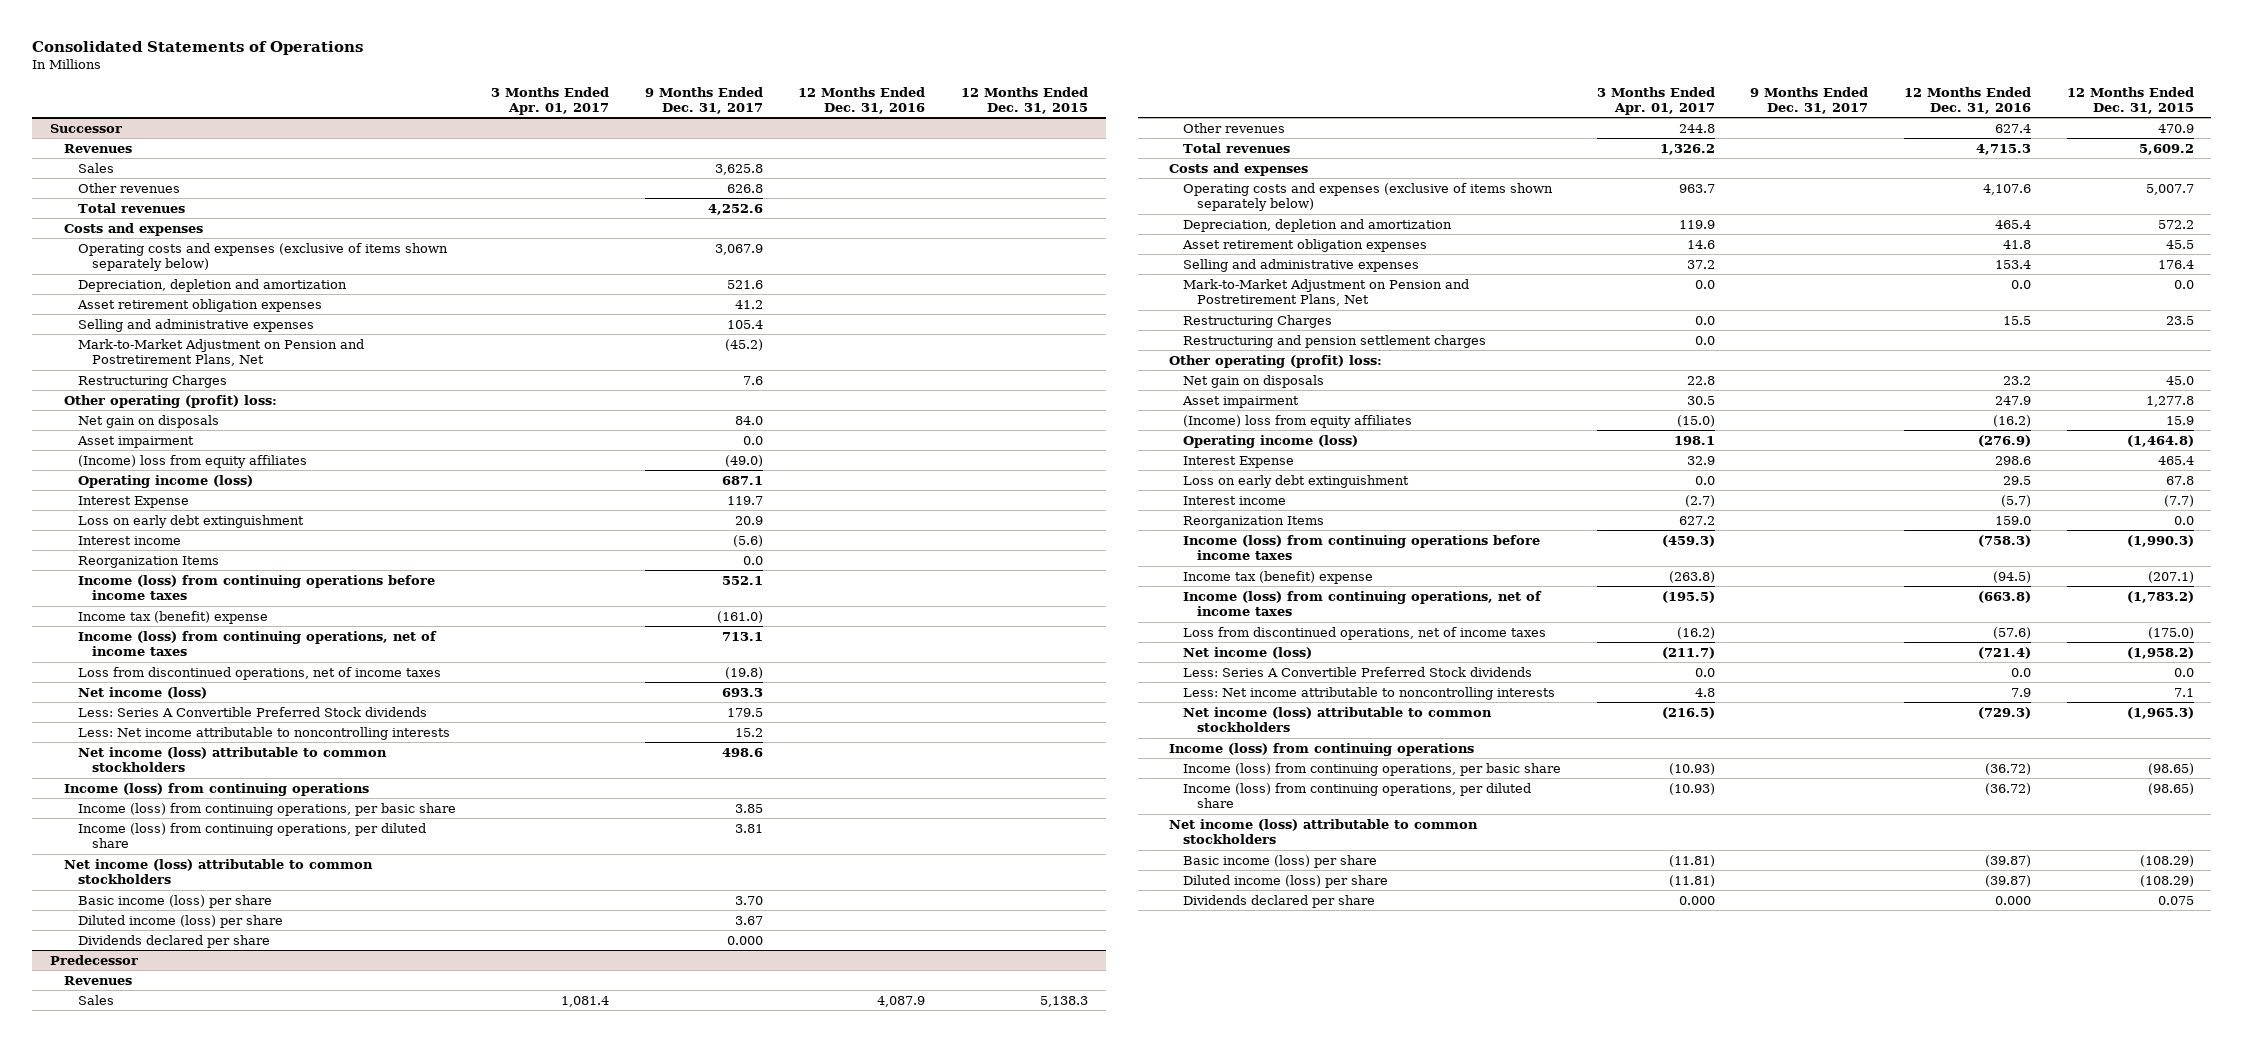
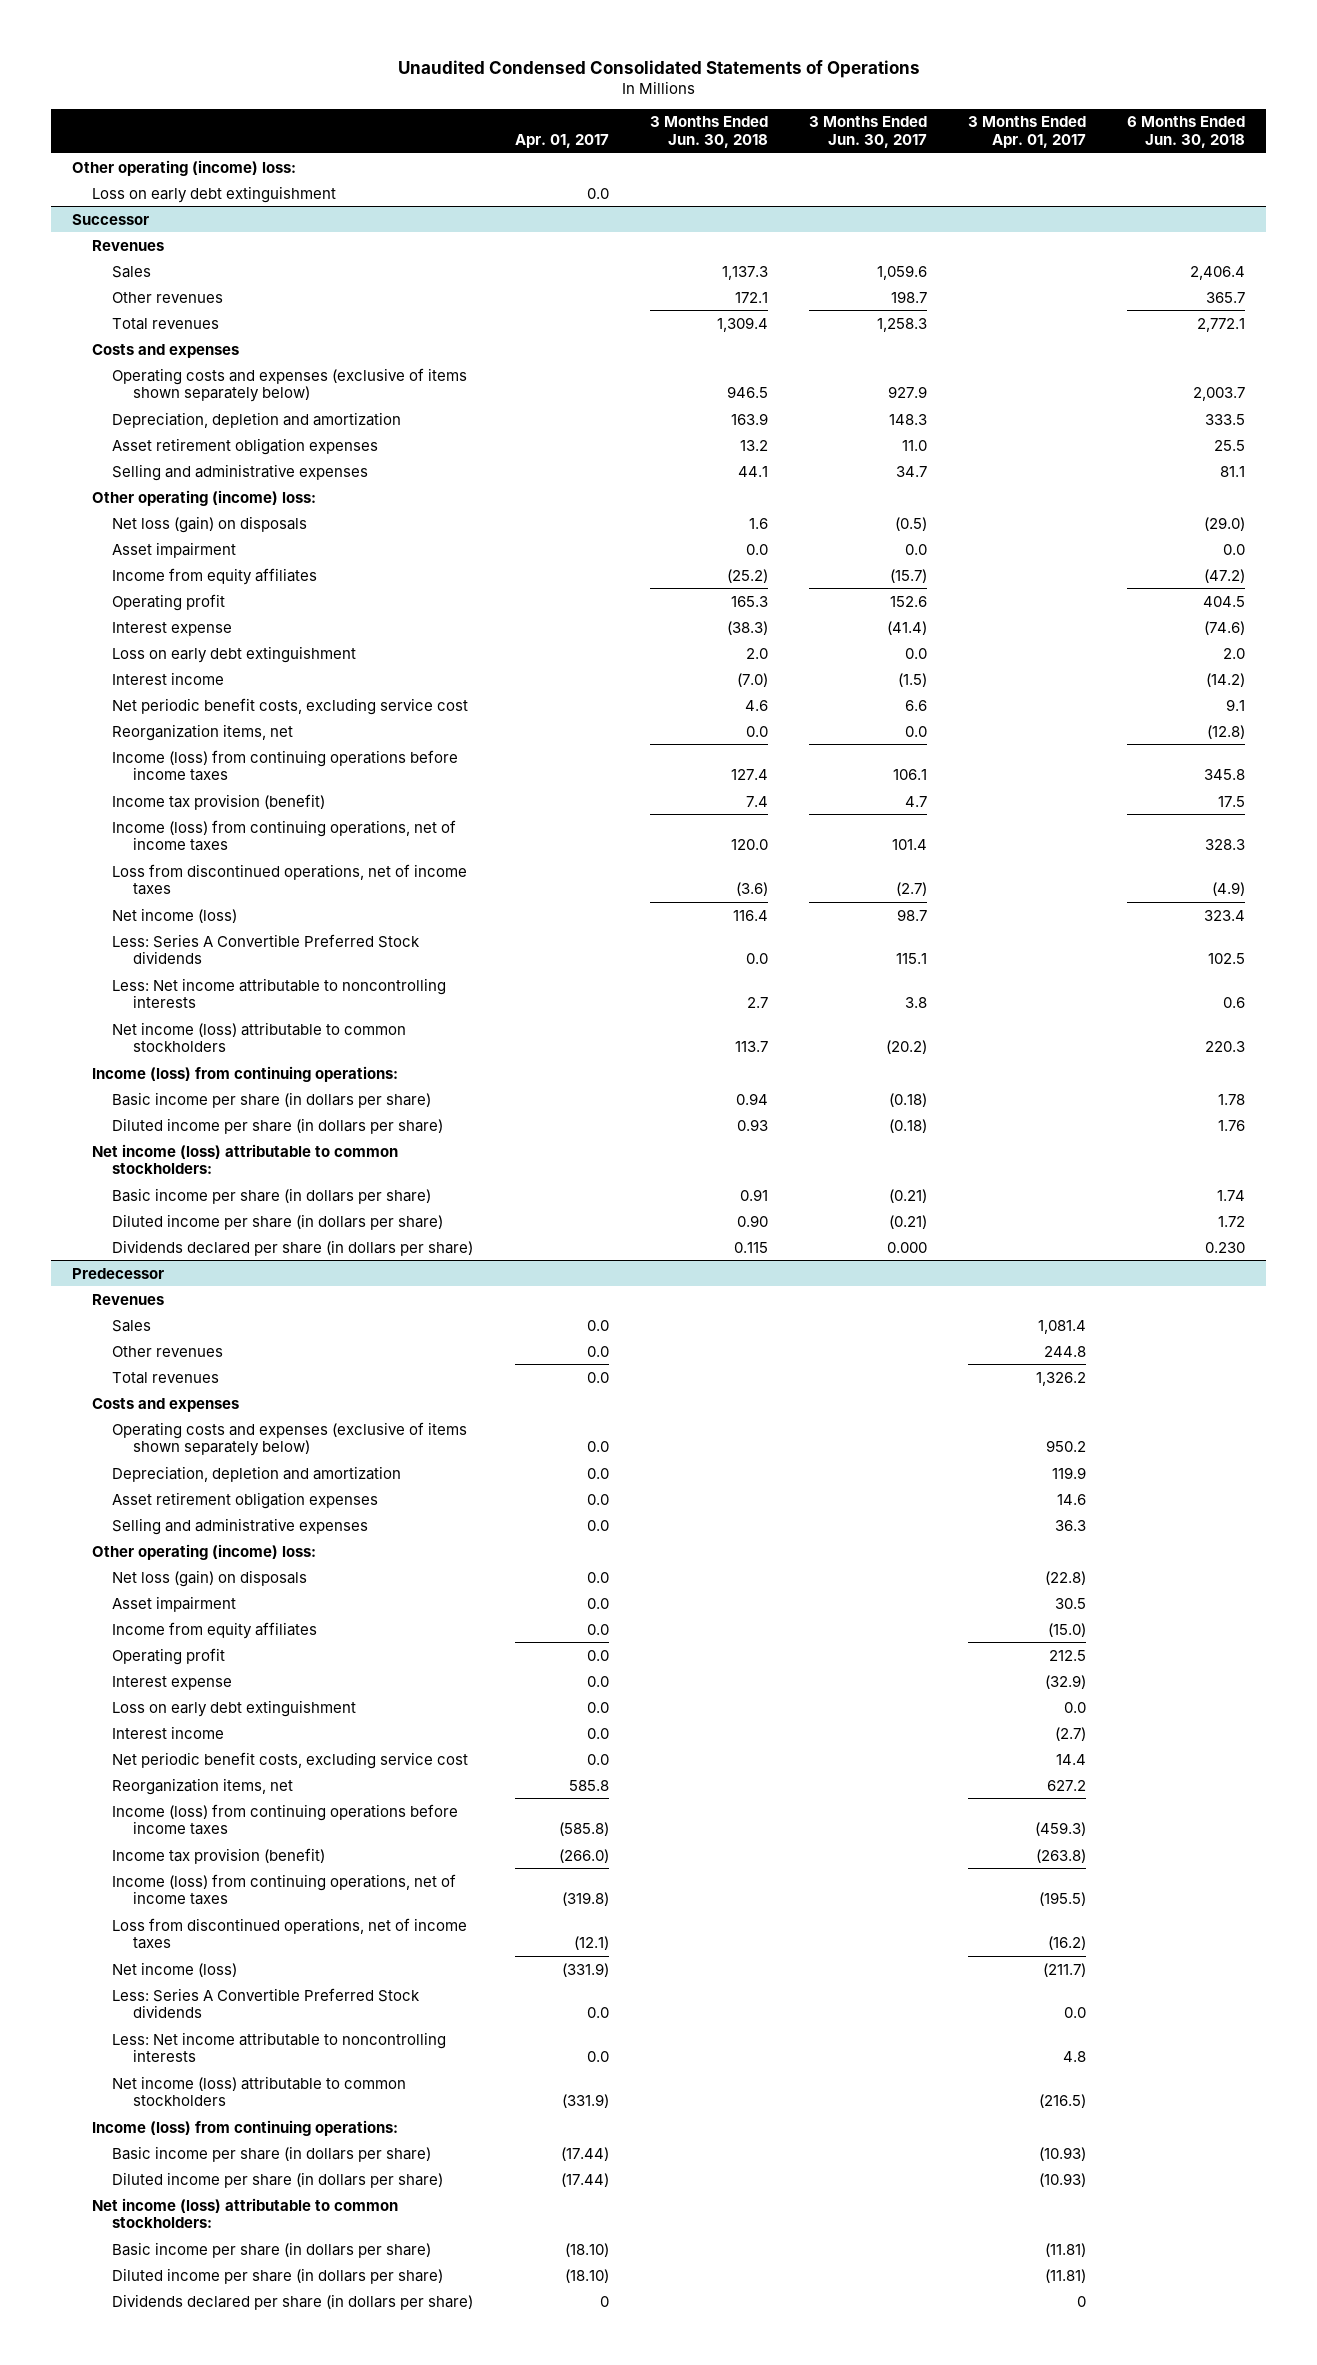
[32,40,364,55] Consolidated Statements of Operations -> [397,59,920,78] Unaudited Condensed Consolidated Statements of Operations
[644,86,763,114] 9 Months Ended Dec. 31, 2017 -> none
[798,86,926,114] 12 Months Ended Dec. 31, 2016 -> none
[961,86,1089,114] 12 Months Ended Dec. 31, 2015 -> none
none -> [514,133,609,148] Apr. 01, 2017
none -> [649,116,768,148] 3 Months Ended Jun. 30, 2018
none -> [809,116,928,148] 3 Months Ended Jun. 30, 2017
none -> [1127,116,1246,148] 6 Months Ended Jun. 30, 2018
none -> [71,159,296,176] Other operating (income) loss:
none -> [92,185,337,203] Loss on early debt extinguishment
[77,338,364,367] Mark-to-Market Adjustment on Pension and Postretirement Plans, Net -> none
[77,374,227,388] Restructuring Charges -> none
[63,394,277,408] Other operating (profit) loss: -> [92,489,317,506] Other operating (income) loss:
[77,414,219,428] Net gain on disposals -> [112,515,308,533] Net loss (gain) on disposals
[77,454,307,468] (Income) loss from equity affiliates -> [112,567,318,585] Income from equity affiliates
[77,474,253,488] Operating income (loss) -> [112,593,226,611] Operating profit
[77,495,189,508] Interest Expense -> [112,621,233,636] Interest expense
none -> [112,697,469,715] Net periodic benefit costs, excluding service cost
[77,555,219,568] Reorganization Items -> [112,723,294,741] Reorganization items, net
[77,610,268,624] Income tax (benefit) expense -> [112,793,326,810] Income tax provision (benefit)
[63,782,369,796] Income (loss) from continuing operations -> [92,1065,399,1082] Income (loss) from continuing operations:
[77,802,456,816] Income (loss) from continuing operations, per basic share -> [112,1091,432,1108] Basic income per share (in dollars per share)
[77,822,426,849] Income (loss) from continuing operations, per diluted share -> [112,1117,444,1134] Diluted income per share (in dollars per share)
[63,858,373,885] Net income (loss) attributable to common stockholders -> [92,1143,399,1175] Net income (loss) attributable to common stockholders:
[77,894,272,908] Basic income (loss) per share -> [112,1187,432,1204] Basic income per share (in dollars per share)
[77,914,283,928] Diluted income (loss) per share -> [112,1213,444,1230] Diluted income per share (in dollars per share)
[77,934,270,948] Dividends declared per share -> [112,1239,474,1256] Dividends declared per share (in dollars per share)
[1678,183,1715,193] 963.7 -> [1046,1440,1087,1453] 950.2
[1183,278,1470,307] Mark-to-Market Adjustment on Pension and Postretirement Plans, Net -> none
[1183,314,1333,328] Restructuring Charges -> none
[1183,334,1487,348] Restructuring and pension settlement charges -> none
[1686,259,1715,269] 37.2 -> [1055,1519,1087,1531] 36.3
[1169,354,1383,368] Other operating (profit) loss: -> [92,1543,317,1560] Other operating (income) loss:
[1183,374,1325,388] Net gain on disposals -> [112,1569,308,1587] Net loss (gain) on disposals
[1686,375,1715,385] 22.8 -> [1045,1570,1087,1585] (22.8)
[1183,414,1413,428] (Income) loss from equity affiliates -> [112,1621,318,1639] Income from equity affiliates
[1183,434,1359,448] Operating income (loss) -> [112,1647,226,1665] Operating profit
[1673,435,1715,445] 198.1 -> [1049,1649,1087,1661] 212.5
[1183,455,1295,468] Interest Expense -> [112,1675,233,1690] Interest expense
[1686,455,1715,465] 32.9 -> [1045,1674,1087,1689] (32.9)
none -> [112,1751,469,1769] Net periodic benefit costs, excluding service cost
[1183,515,1325,528] Reorganization Items -> [112,1777,294,1795] Reorganization items, net
[1183,570,1374,584] Income tax (benefit) expense -> [112,1847,326,1864] Income tax provision (benefit)
[1169,742,1475,756] Income (loss) from continuing operations -> [92,2119,399,2136] Income (loss) from continuing operations:
[1183,762,1562,776] Income (loss) from continuing operations, per basic share -> [112,2145,432,2162] Basic income per share (in dollars per share)
[1183,782,1532,809] Income (loss) from continuing operations, per diluted share -> [112,2171,444,2188] Diluted income per share (in dollars per share)
[1169,818,1479,845] Net income (loss) attributable to common stockholders -> [92,2197,399,2229] Net income (loss) attributable to common stockholders:
[1183,854,1378,868] Basic income (loss) per share -> [112,2241,432,2258] Basic income per share (in dollars per share)
[1183,874,1389,888] Diluted income (loss) per share -> [112,2267,444,2284] Diluted income per share (in dollars per share)
[1183,894,1376,908] Dividends declared per share -> [112,2293,474,2310] Dividends declared per share (in dollars per share)
[1678,895,1715,905] 0.000 -> [1077,2295,1087,2307] 0

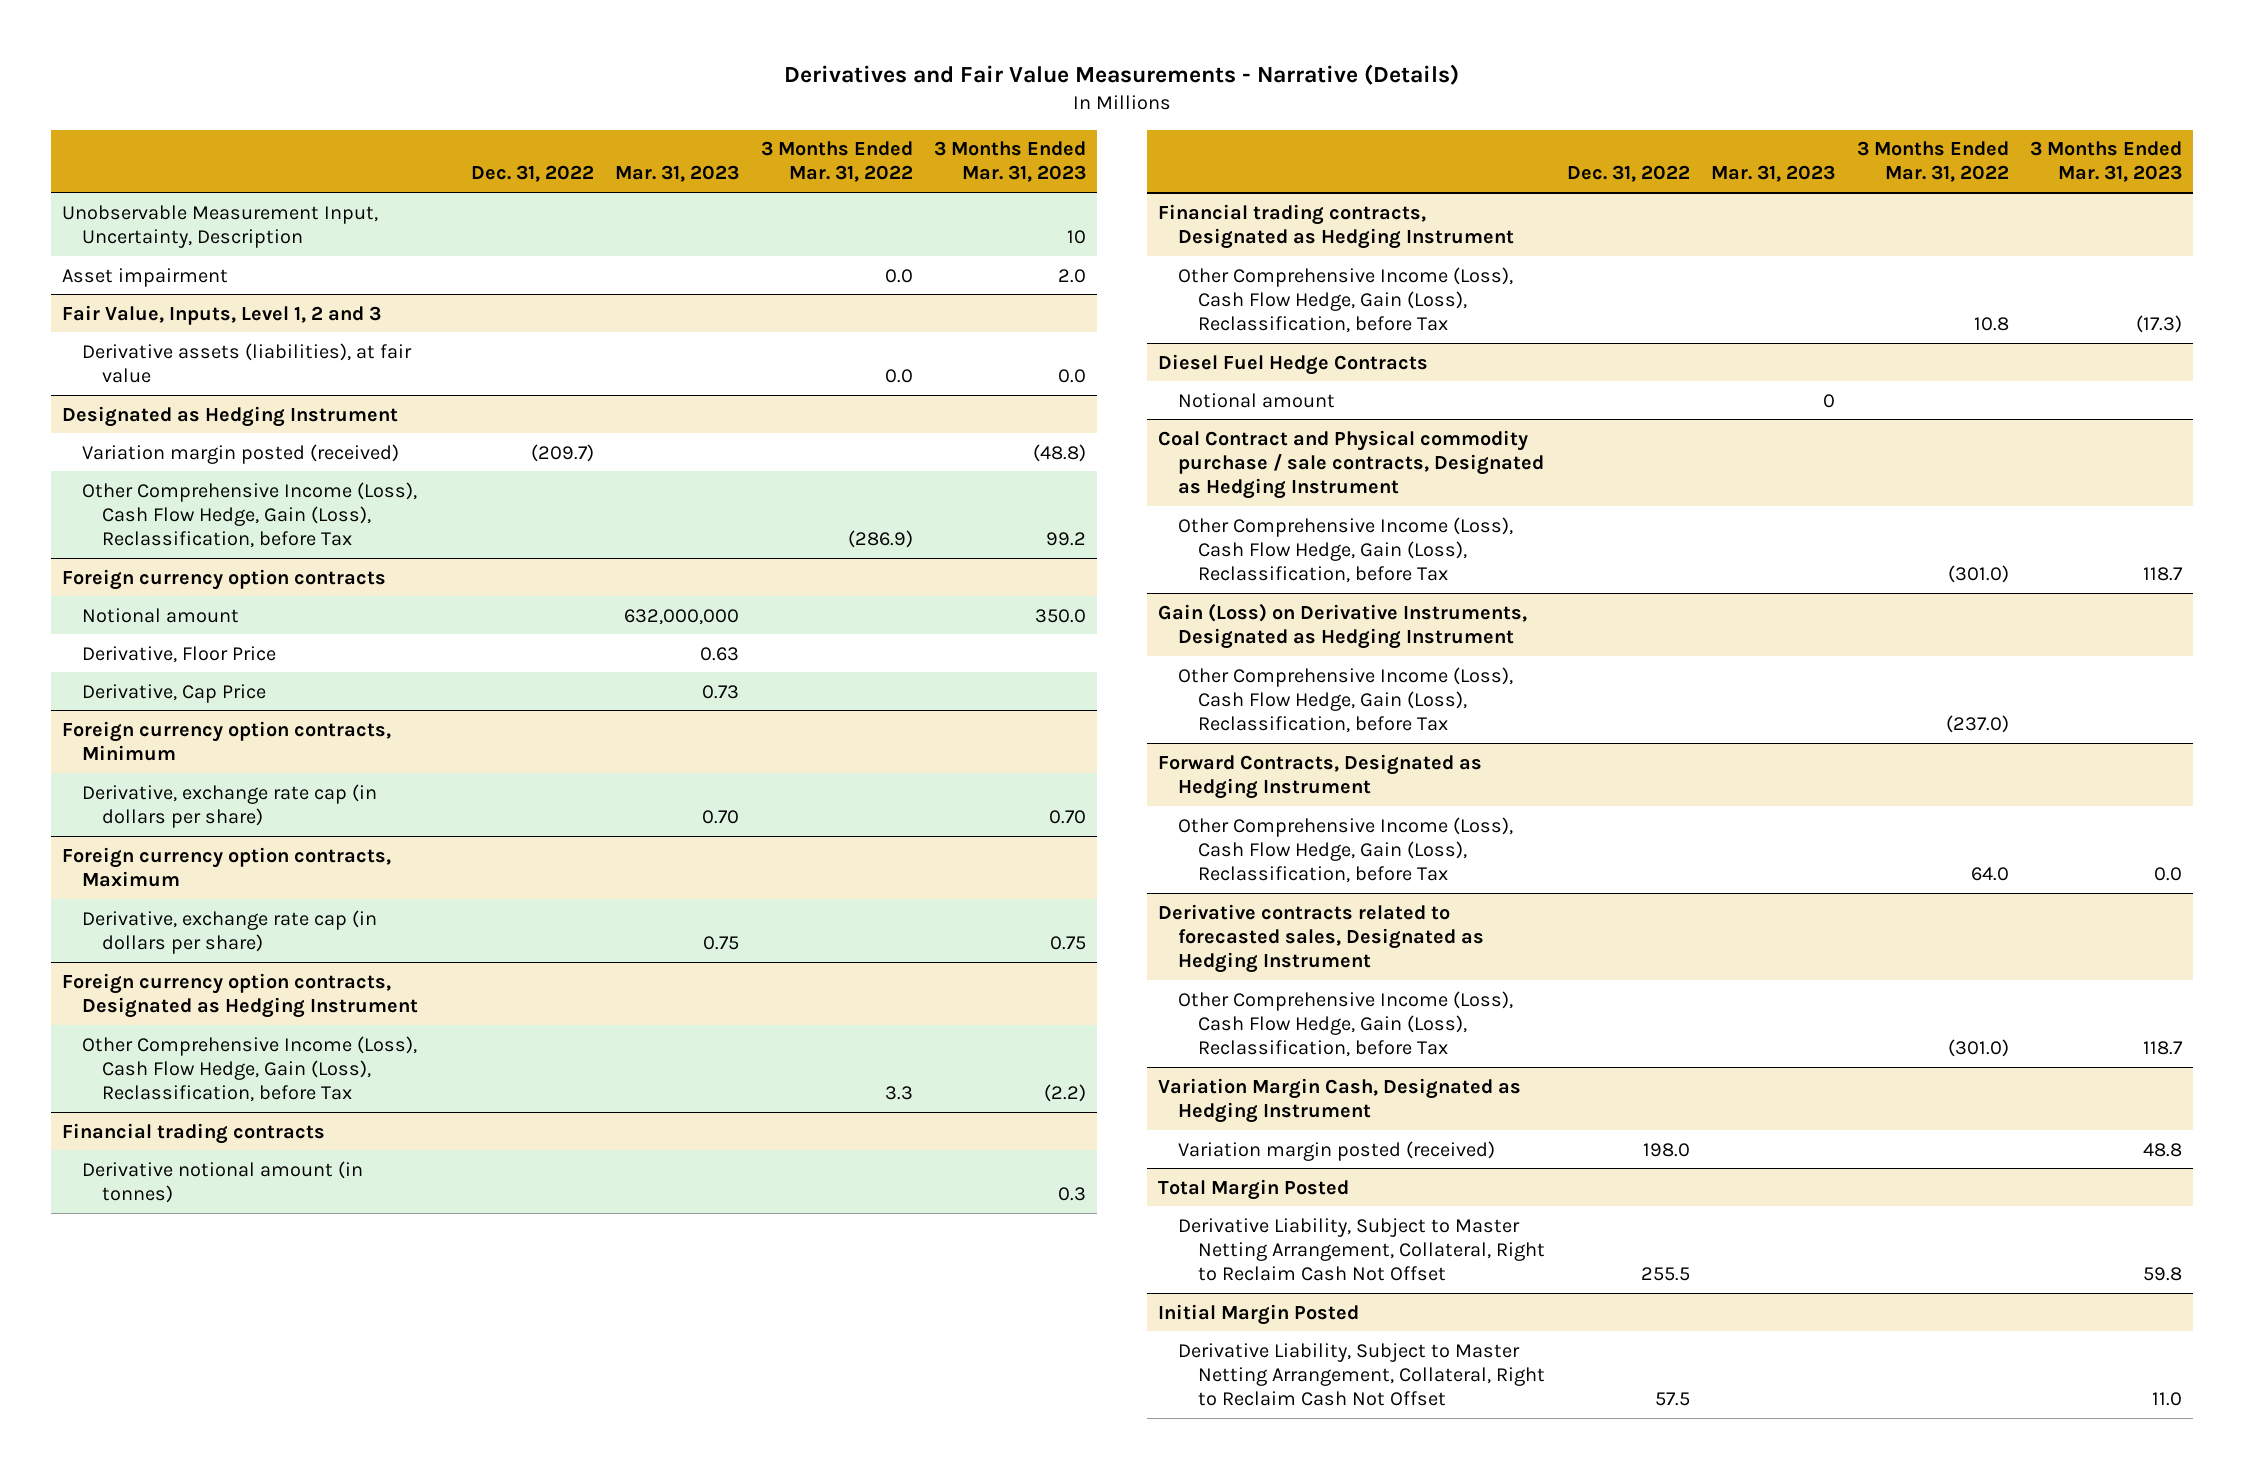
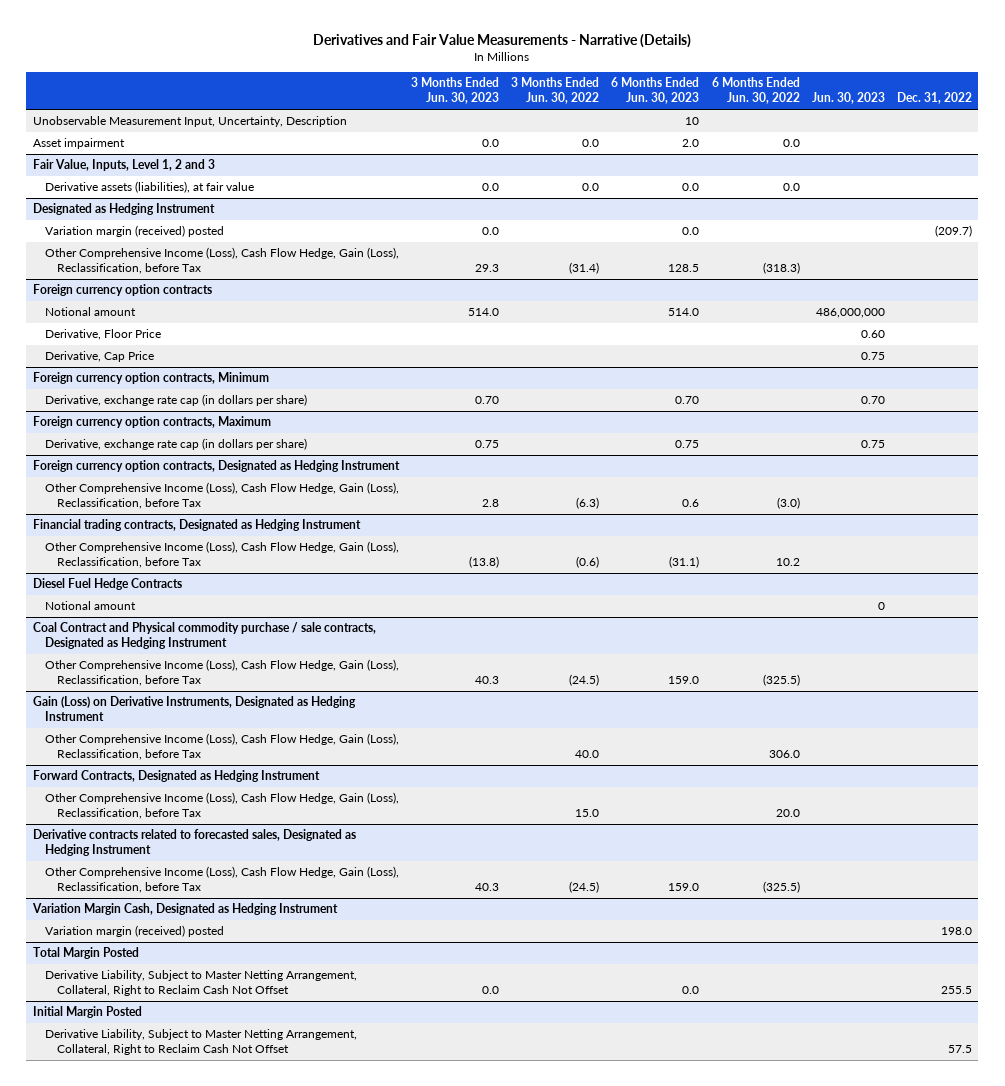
[615,165,740,183] Mar. 31, 2023 -> none
[760,141,913,183] 3 Months Ended Mar. 31, 2022 -> none
[934,141,1087,183] 3 Months Ended Mar. 31, 2023 -> none
none -> [410,77,499,105] 3 Months Ended Jun. 30, 2023
none -> [511,77,600,105] 3 Months Ended Jun. 30, 2022
none -> [611,77,700,105] 6 Months Ended Jun. 30, 2023
none -> [711,77,800,105] 6 Months Ended Jun. 30, 2022
none -> [811,92,885,105] Jun. 30, 2023
[81,443,399,464] Variation margin posted (received) -> [44,225,224,238] Variation margin (received) posted
[61,1122,325,1144] Financial trading contracts -> none
[81,1160,363,1203] Derivative notional amount (in tonnes) -> none
[1178,1140,1496,1161] Variation margin posted (received) -> [44,925,224,938] Variation margin (received) posted

